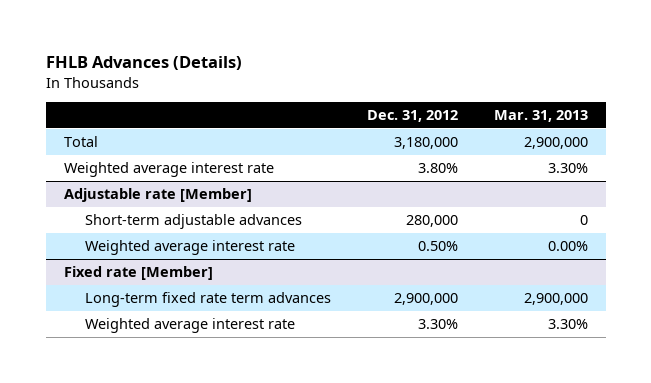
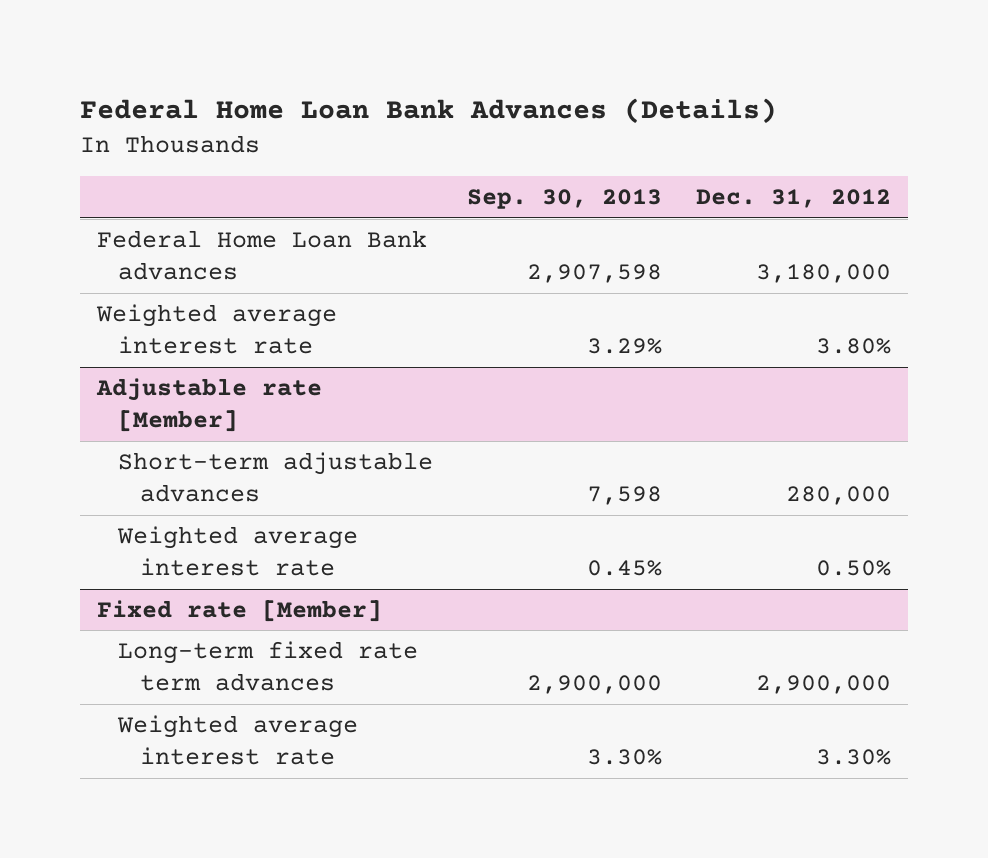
[45,56,242,71] FHLB Advances (Details) -> [79,98,777,125] Federal Home Loan Bank Advances (Details)
[493,110,588,123] Mar. 31, 2013 -> none
none -> [467,189,663,210] Sep. 30, 2013
[63,136,98,148] Total -> [96,229,427,281] Federal Home Loan Bank advances

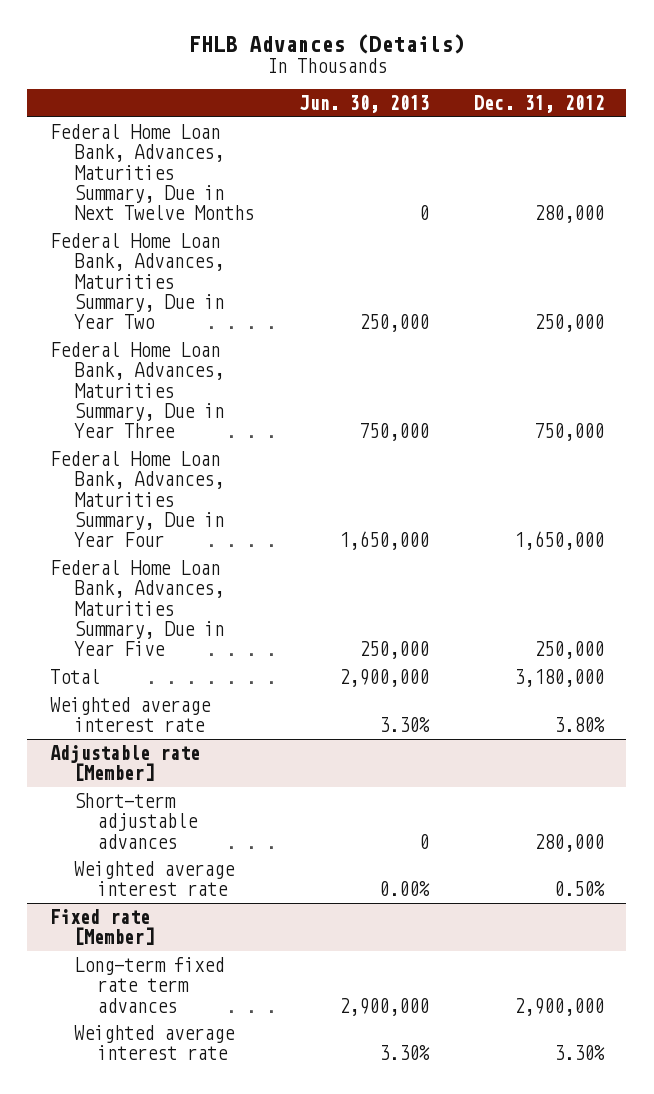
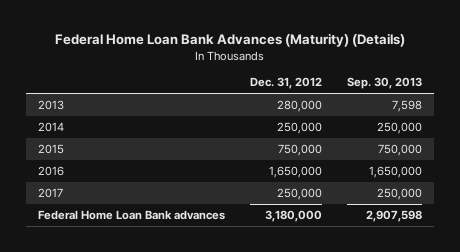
[188,33,465,54] FHLB Advances (Details) -> [54,33,405,48] Federal Home Loan Bank Advances (Maturity) (Details)
[298,94,429,113] Jun. 30, 2013 -> none
none -> [346,77,422,90] Sep. 30, 2013
[49,697,211,733] Weighted average interest rate -> none
[49,745,200,782] Adjustable rate [Member] -> none
[73,793,199,849] Short-term adjustable advances -> none
[73,861,235,897] Weighted average interest rate -> none
[49,909,154,946] Fixed rate [Member] -> none
[73,957,224,1013] Long-term fixed rate term advances -> none
[73,1025,235,1061] Weighted average interest rate -> none
[49,124,254,221] Federal Home Loan Bank, Advances, Maturities Summary, Due in Next Twelve Months -> [38,99,65,110] 2013
[49,233,224,330] Federal Home Loan Bank, Advances, Maturities Summary, Due in Year Two -> [38,121,65,132] 2014
[49,342,224,439] Federal Home Loan Bank, Advances, Maturities Summary, Due in Year Three -> [38,143,65,154] 2015
[49,451,224,548] Federal Home Loan Bank, Advances, Maturities Summary, Due in Year Four -> [38,165,65,176] 2016
[49,560,224,657] Federal Home Loan Bank, Advances, Maturities Summary, Due in Year Five -> [38,187,64,198] 2017
[49,669,100,685] Total -> [38,209,226,220] Federal Home Loan Bank advances

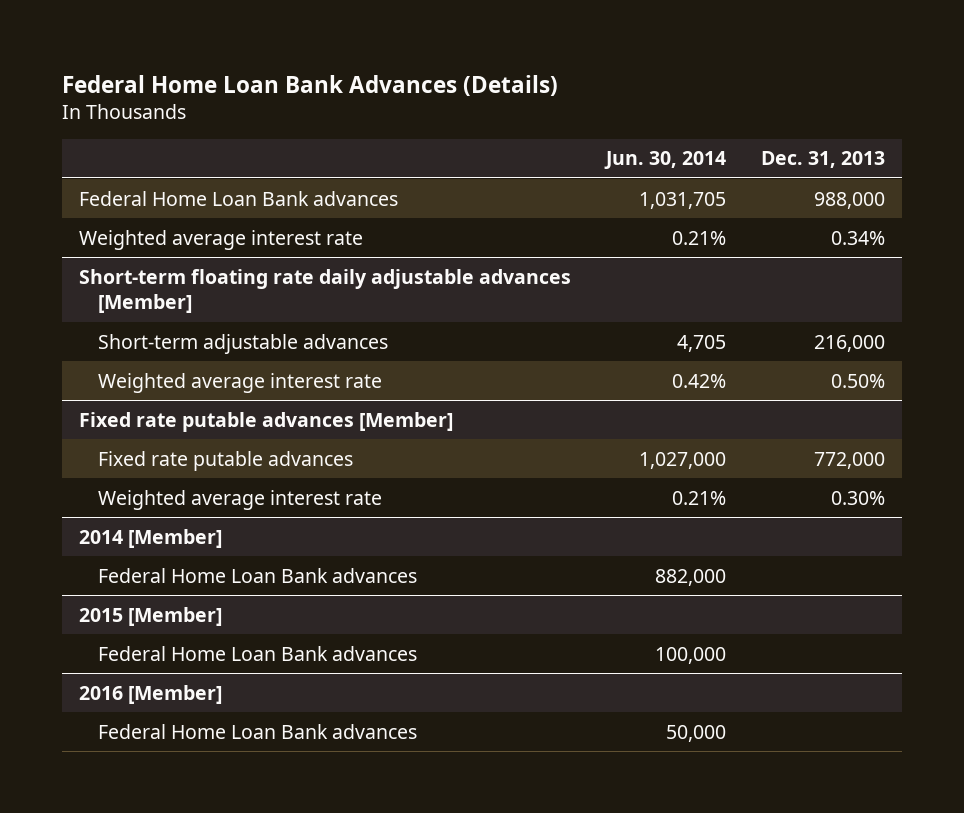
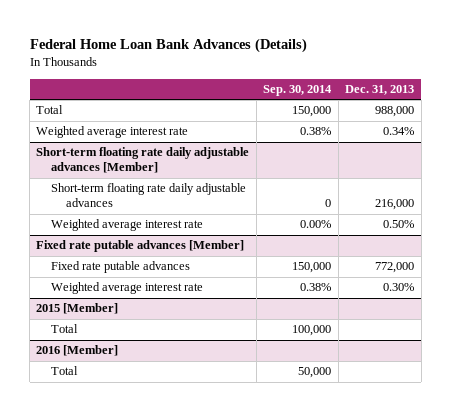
[604,151,727,170] Jun. 30, 2014 -> none
none -> [263,84,333,96] Sep. 30, 2014
[79,190,399,206] Federal Home Loan Bank advances -> [36,105,64,115] Total
[98,333,389,354] Short-term adjustable advances -> [51,183,247,208] Short-term floating rate daily adjustable advances
[79,528,223,548] 2014 [Member] -> none
[98,567,418,583] Federal Home Loan Bank advances -> none
[98,645,418,661] Federal Home Loan Bank advances -> [51,324,79,334] Total
[98,723,418,739] Federal Home Loan Bank advances -> [51,366,79,376] Total

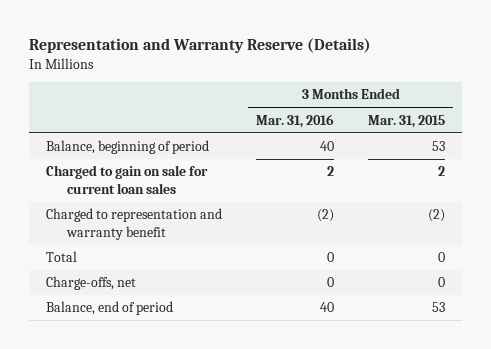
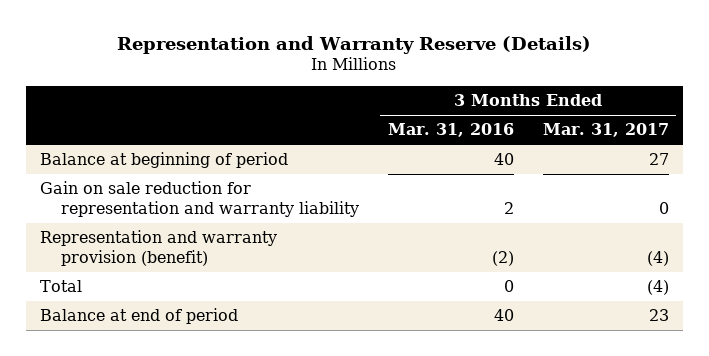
[367,114,445,128] Mar. 31, 2015 -> none
none -> [542,123,669,138] Mar. 31, 2017
[46,140,210,155] Balance, beginning of period -> [40,152,289,169] Balance at beginning of period
[46,165,209,194] Charged to gain on sale for current loan sales -> [40,181,359,217] Gain on sale reduction for representation and warranty liability
[46,208,223,240] Charged to representation and warranty benefit -> [40,230,278,266] Representation and warranty provision (benefit)
[46,276,137,291] Charge-offs, net -> none
[46,301,174,316] Balance, end of period -> [40,308,239,325] Balance at end of period

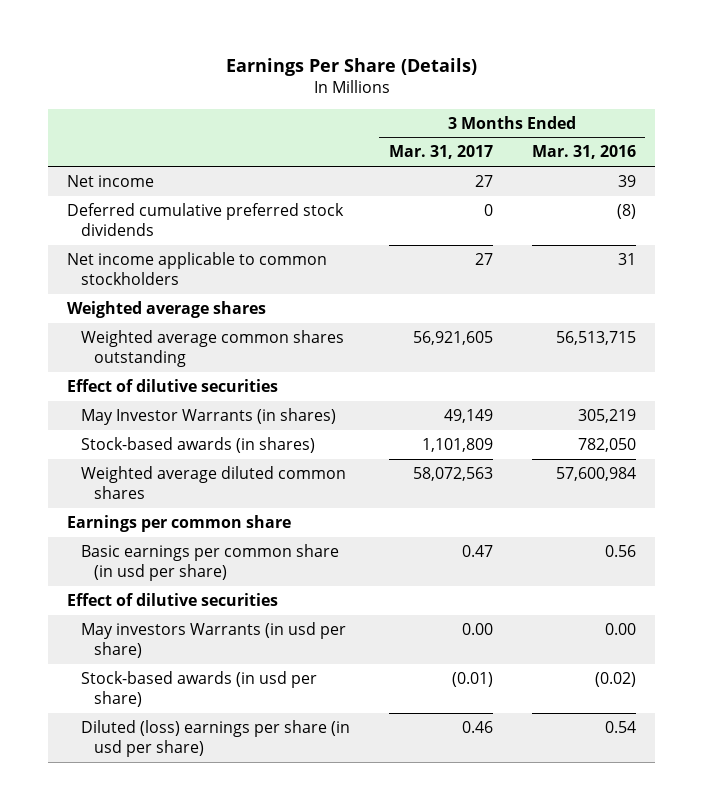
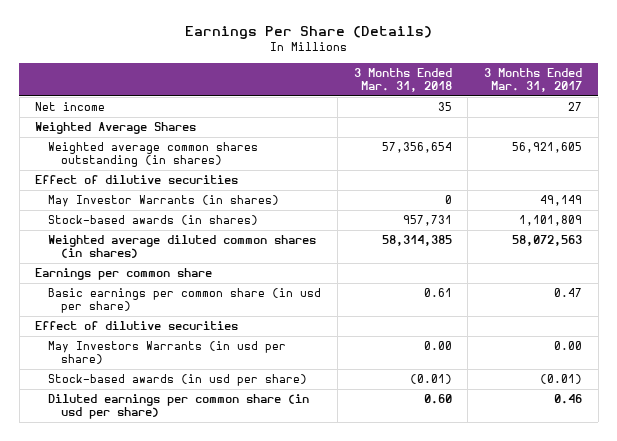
[531,145,636,160] Mar. 31, 2016 -> none
none -> [353,67,452,92] 3 Months Ended Mar. 31, 2018
[67,202,345,236] Deferred cumulative preferred stock dividends -> none
[67,251,328,285] Net income applicable to common stockholders -> none
[67,300,267,318] Weighted average shares -> [35,122,197,135] Weighted Average Shares
[80,329,344,367] Weighted average common shares outstanding -> [48,142,259,168] Weighted average common shares outstanding (in shares)
[80,465,346,499] Weighted average diluted common shares -> [48,235,317,259] Weighted average diluted common shares (in shares)
[80,621,346,658] May investors Warrants (in usd per share) -> [48,341,287,365] May Investors Warrants (in usd per share)
[80,719,350,757] Diluted (loss) earnings per share (in usd per share) -> [48,394,310,420] Diluted earnings per common share (in usd per share)

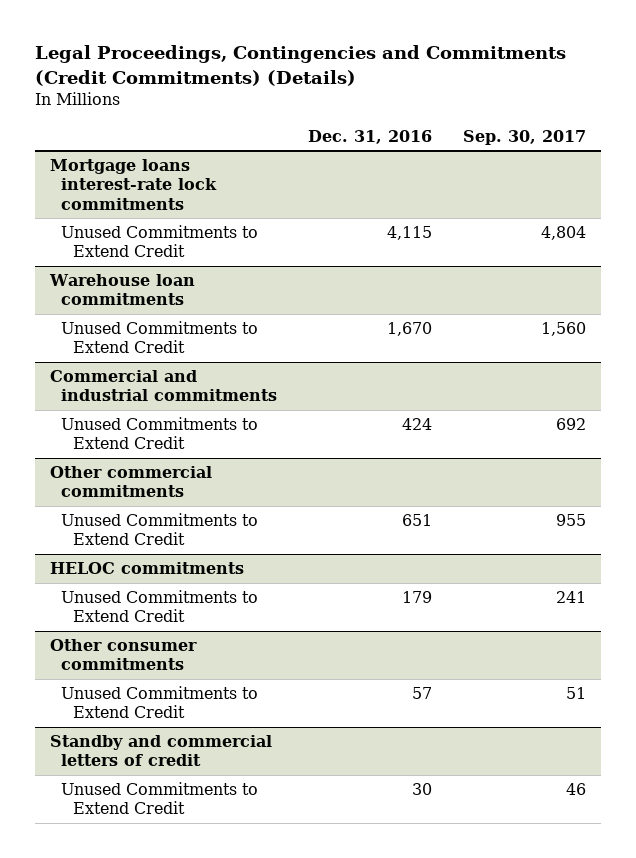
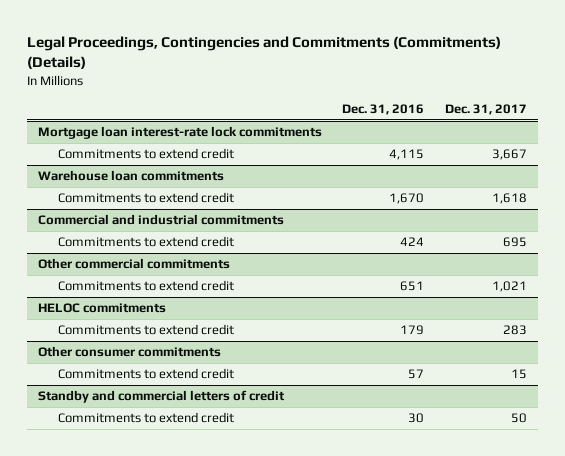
[34,45,566,87] Legal Proceedings, Contingencies and Commitments (Credit Commitments) (Details) -> [27,36,502,70] Legal Proceedings, Contingencies and Commitments (Commitments) (Details)
[462,129,586,145] Sep. 30, 2017 -> none
none -> [445,103,528,115] Dec. 31, 2017
[50,159,218,210] Mortgage loans interest-rate lock commitments -> [37,126,322,140] Mortgage loan interest-rate lock commitments
[61,225,259,258] Unused Commitments to Extend Credit -> [57,148,234,160] Commitments to extend credit
[61,321,259,354] Unused Commitments to Extend Credit -> [57,192,234,204] Commitments to extend credit
[61,417,259,450] Unused Commitments to Extend Credit -> [57,236,234,248] Commitments to extend credit
[61,513,259,546] Unused Commitments to Extend Credit -> [57,280,234,292] Commitments to extend credit
[61,590,259,623] Unused Commitments to Extend Credit -> [57,324,234,336] Commitments to extend credit
[61,686,259,719] Unused Commitments to Extend Credit -> [57,368,234,380] Commitments to extend credit
[61,782,259,815] Unused Commitments to Extend Credit -> [57,412,234,424] Commitments to extend credit

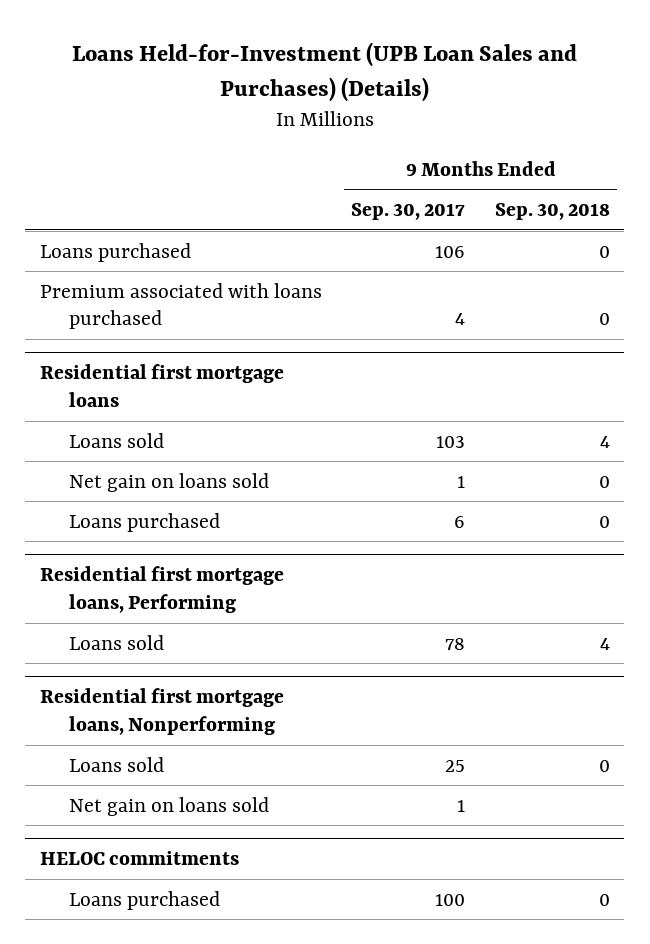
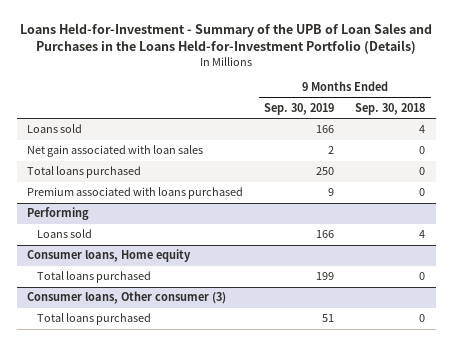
[71,41,577,102] Loans Held-for-Investment (UPB Loan Sales and Purchases) (Details) -> [20,22,433,54] Loans Held-for-Investment - Summary of the UPB of Loan Sales and Purchases in the Loans Held-for-Investment Portfolio (Details)
[351,203,466,221] Sep. 30, 2017 -> none
none -> [264,103,335,116] Sep. 30, 2019
[40,242,192,262] Loans purchased -> none
[40,364,285,407] Residential first mortgage loans -> none
[40,566,285,613] Residential first mortgage loans, Performing -> none
[69,472,270,492] Net gain on loans sold -> [27,145,204,158] Net gain associated with loan sales
[69,512,221,532] Loans purchased -> [27,166,142,179] Total loans purchased
[40,282,323,330] Premium associated with loans purchased -> [27,187,244,200] Premium associated with loans purchased
none -> [27,207,90,221] Performing
[40,688,285,735] Residential first mortgage loans, Nonperforming -> none
[69,756,165,772] Loans sold -> none
[69,796,270,816] Net gain on loans sold -> none
[40,851,240,866] HELOC commitments -> none
none -> [27,249,192,263] Consumer loans, Home equity
[69,890,221,910] Loans purchased -> [36,271,151,284] Total loans purchased
none -> [27,291,227,305] Consumer loans, Other consumer (3)
none -> [36,313,151,326] Total loans purchased

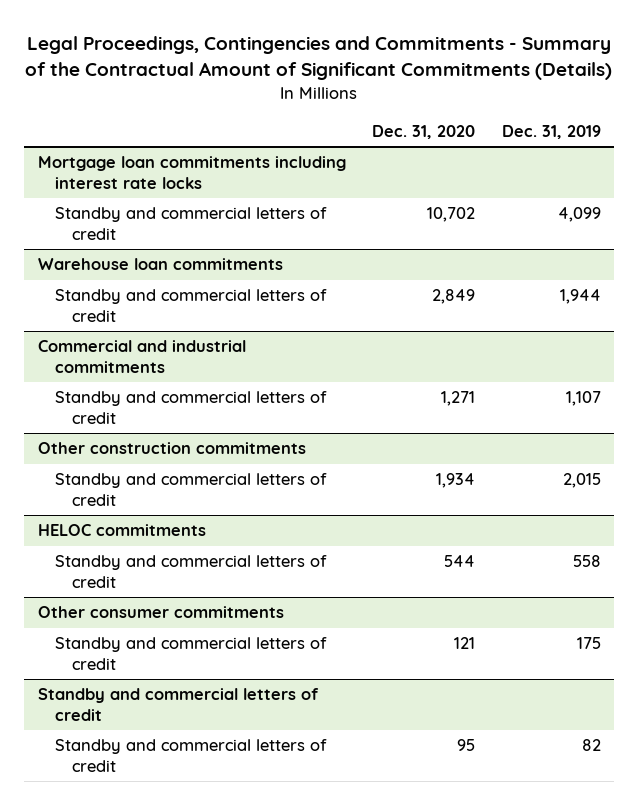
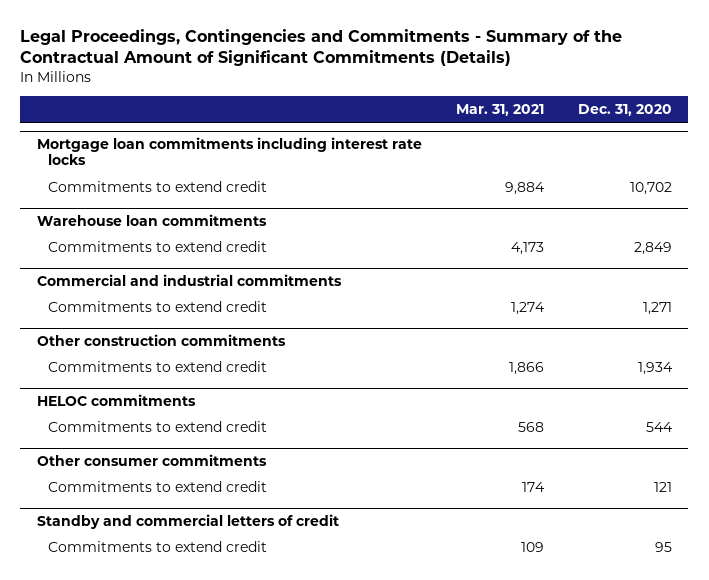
[501,124,601,139] Dec. 31, 2019 -> none
none -> [455,104,544,117] Mar. 31, 2021
[54,207,327,240] Standby and commercial letters of credit -> [48,180,268,192] Commitments to extend credit
[54,289,327,322] Standby and commercial letters of credit -> [48,240,268,252] Commitments to extend credit
[54,391,327,424] Standby and commercial letters of credit -> [48,300,268,312] Commitments to extend credit
[54,473,327,506] Standby and commercial letters of credit -> [48,360,268,372] Commitments to extend credit
[54,555,327,588] Standby and commercial letters of credit -> [48,420,268,432] Commitments to extend credit
[54,637,327,670] Standby and commercial letters of credit -> [48,480,268,492] Commitments to extend credit
[54,739,327,772] Standby and commercial letters of credit -> [48,540,268,552] Commitments to extend credit

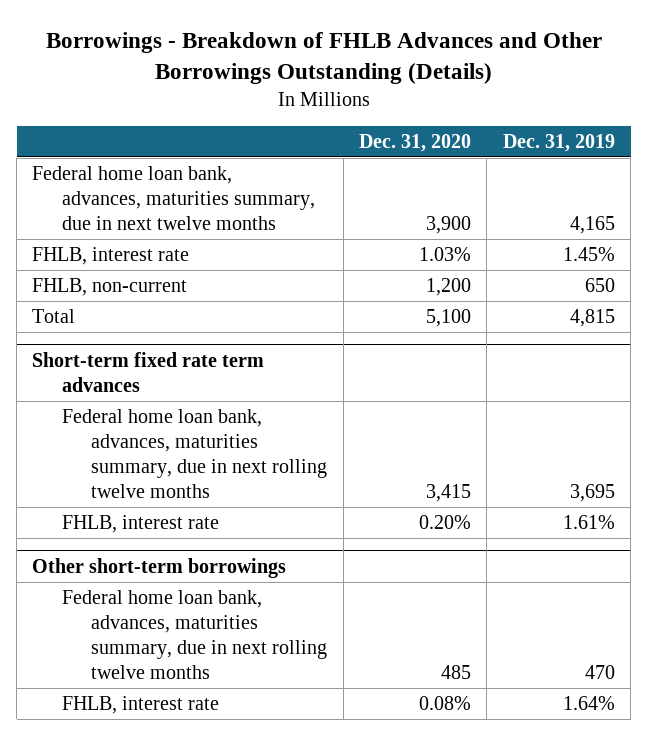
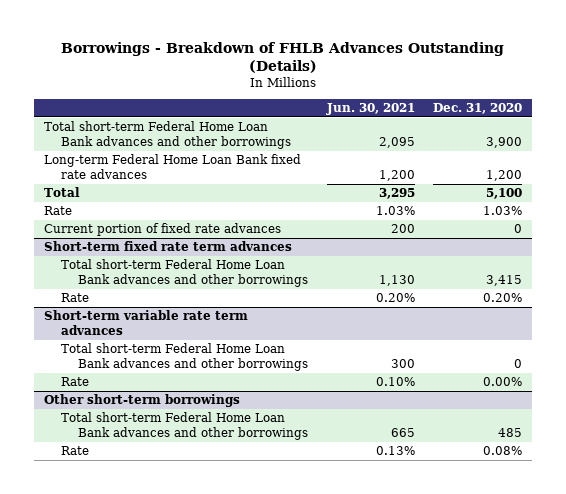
[45,31,602,84] Borrowings - Breakdown of FHLB Advances and Other Borrowings Outstanding (Details) -> [61,41,505,74] Borrowings - Breakdown of FHLB Advances Outstanding (Details)
[502,133,615,152] Dec. 31, 2019 -> none
none -> [325,103,415,116] Jun. 30, 2021
[32,166,315,230] Federal home loan bank, advances, maturities summary, due in next twelve months -> none
[32,247,190,266] FHLB, interest rate -> none
none -> [43,121,291,150] Total short-term Federal Home Loan Bank advances and other borrowings
[32,278,188,297] FHLB, non-current -> [43,154,301,180] Long-term Federal Home Loan Bank fixed rate advances
none -> [43,206,72,216] Rate
none -> [43,223,281,237] Current portion of fixed rate advances
[61,409,328,498] Federal home loan bank, advances, maturities summary, due in next rolling twelve months -> [60,259,308,288] Total short-term Federal Home Loan Bank advances and other borrowings
[61,515,219,534] FHLB, interest rate -> [60,293,89,303] Rate
none -> [43,310,248,336] Short-term variable rate term advances
none -> [60,343,308,372] Total short-term Federal Home Loan Bank advances and other borrowings
none -> [60,377,89,387] Rate
[61,590,328,679] Federal home loan bank, advances, maturities summary, due in next rolling twelve months -> [60,412,308,441] Total short-term Federal Home Loan Bank advances and other borrowings
[61,696,219,715] FHLB, interest rate -> [60,446,89,456] Rate

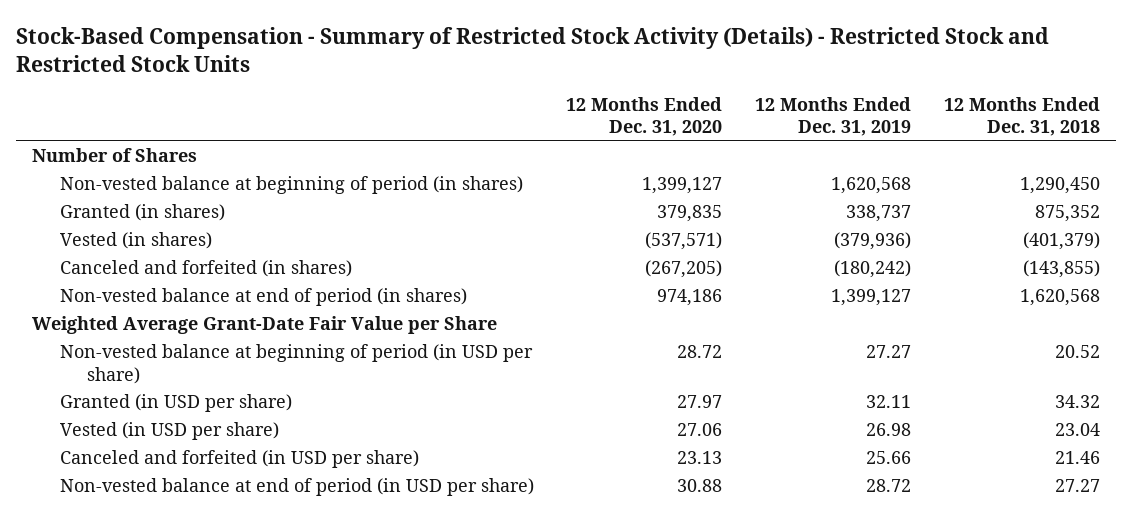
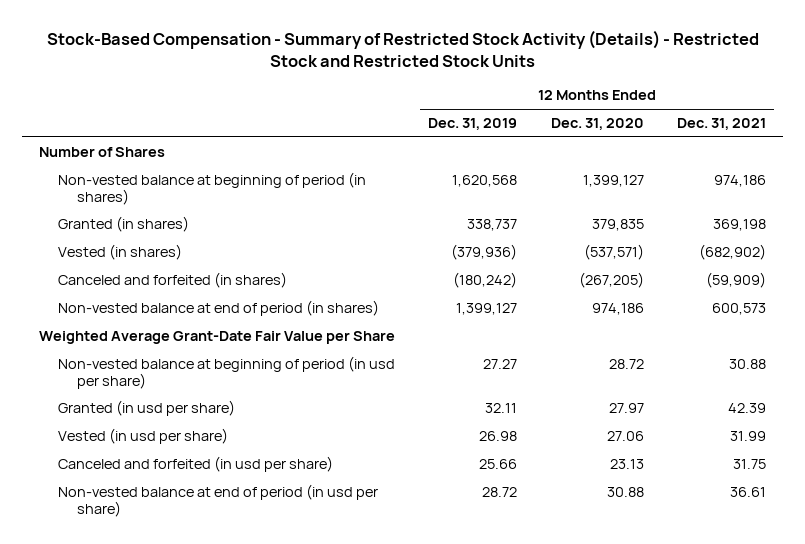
[943,96,1100,137] 12 Months Ended Dec. 31, 2018 -> none
none -> [677,118,767,131] Dec. 31, 2021
[59,344,533,384] Non-vested balance at beginning of period (in USD per share) -> [58,356,396,389] Non-vested balance at beginning of period (in usd per share)
[59,394,292,413] Granted (in USD per share) -> [58,400,236,417] Granted (in usd per share)
[59,422,279,441] Vested (in USD per share) -> [58,428,229,445] Vested (in usd per share)
[59,450,419,469] Canceled and forfeited (in USD per share) -> [58,456,334,473] Canceled and forfeited (in usd per share)
[59,478,534,497] Non-vested balance at end of period (in USD per share) -> [58,484,379,517] Non-vested balance at end of period (in usd per share)

